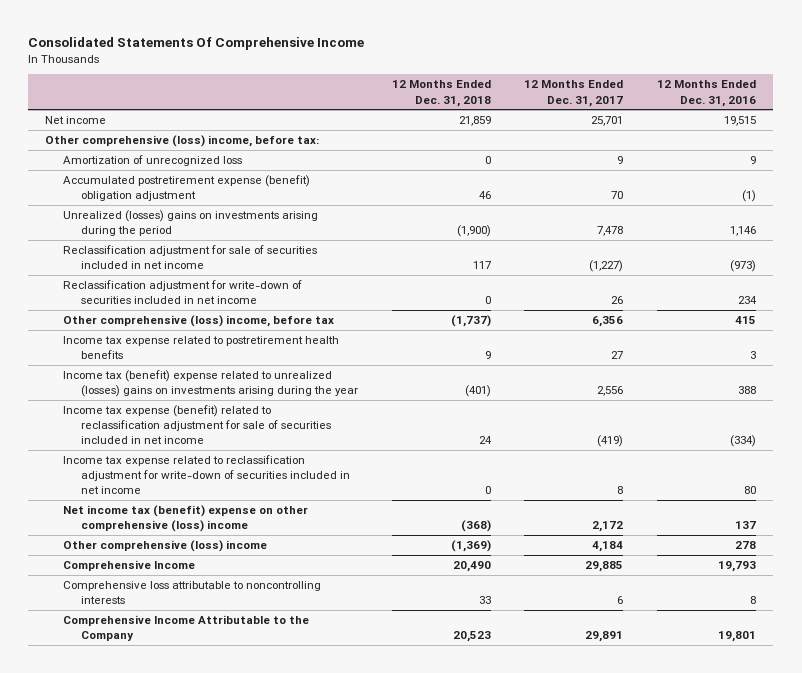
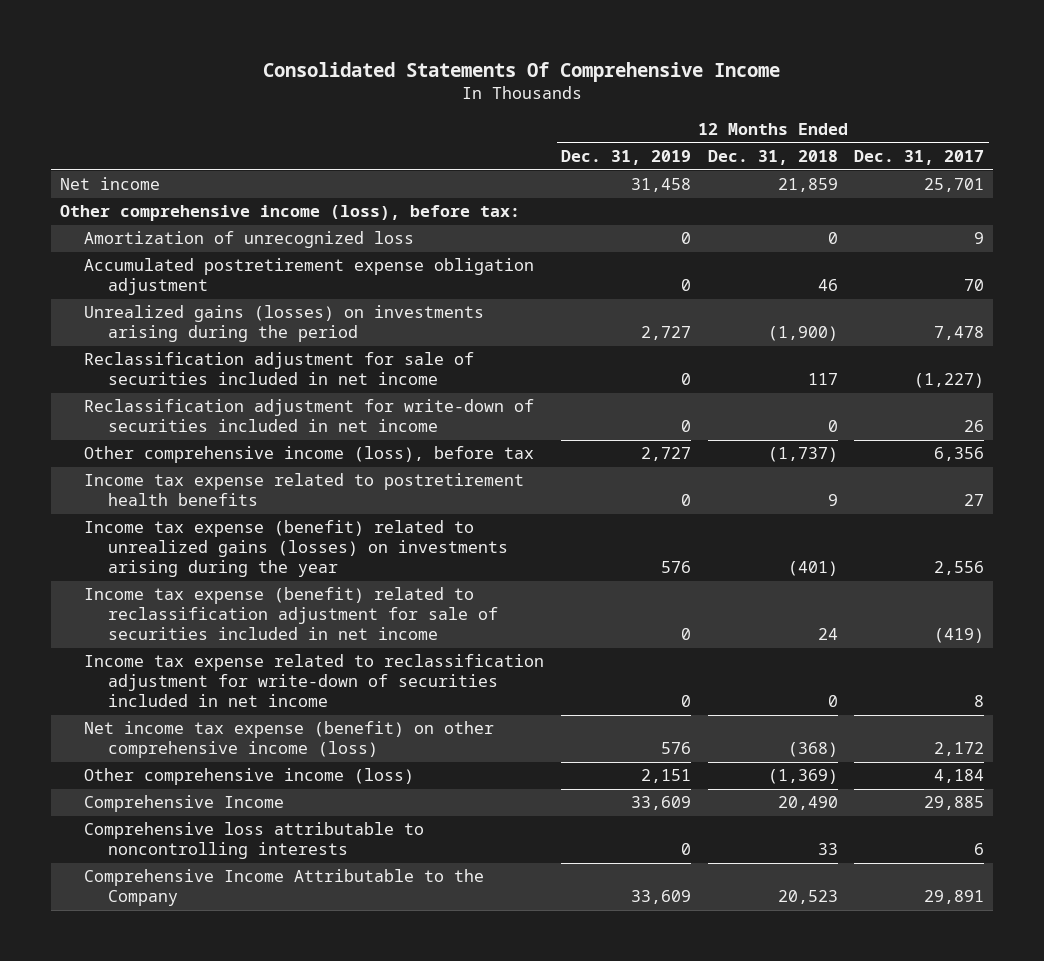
[657,80,757,107] 12 Months Ended Dec. 31, 2016 -> none
none -> [560,149,691,165] Dec. 31, 2019
[45,135,320,148] Other comprehensive (loss) income, before tax: -> [59,205,520,222] Other comprehensive income (loss), before tax:
[63,175,311,202] Accumulated postretirement expense (benefit) obligation adjustment -> [84,258,535,296] Accumulated postretirement expense obligation adjustment
[63,210,319,237] Unrealized (losses) gains on investments arising during the period -> [84,305,485,343] Unrealized gains (losses) on investments arising during the period
[63,315,335,328] Other comprehensive (loss) income, before tax -> [84,446,535,464] Other comprehensive income (loss), before tax
[63,370,358,398] Income tax (benefit) expense related to unrealized (losses) gains on investments arising during the year -> [84,520,509,578] Income tax expense (benefit) related to unrealized gains (losses) on investments arising during the year
[63,505,309,533] Net income tax (benefit) expense on other comprehensive (loss) income -> [84,721,495,759] Net income tax expense (benefit) on other comprehensive income (loss)
[63,540,268,553] Other comprehensive (loss) income -> [84,768,415,786] Other comprehensive income (loss)

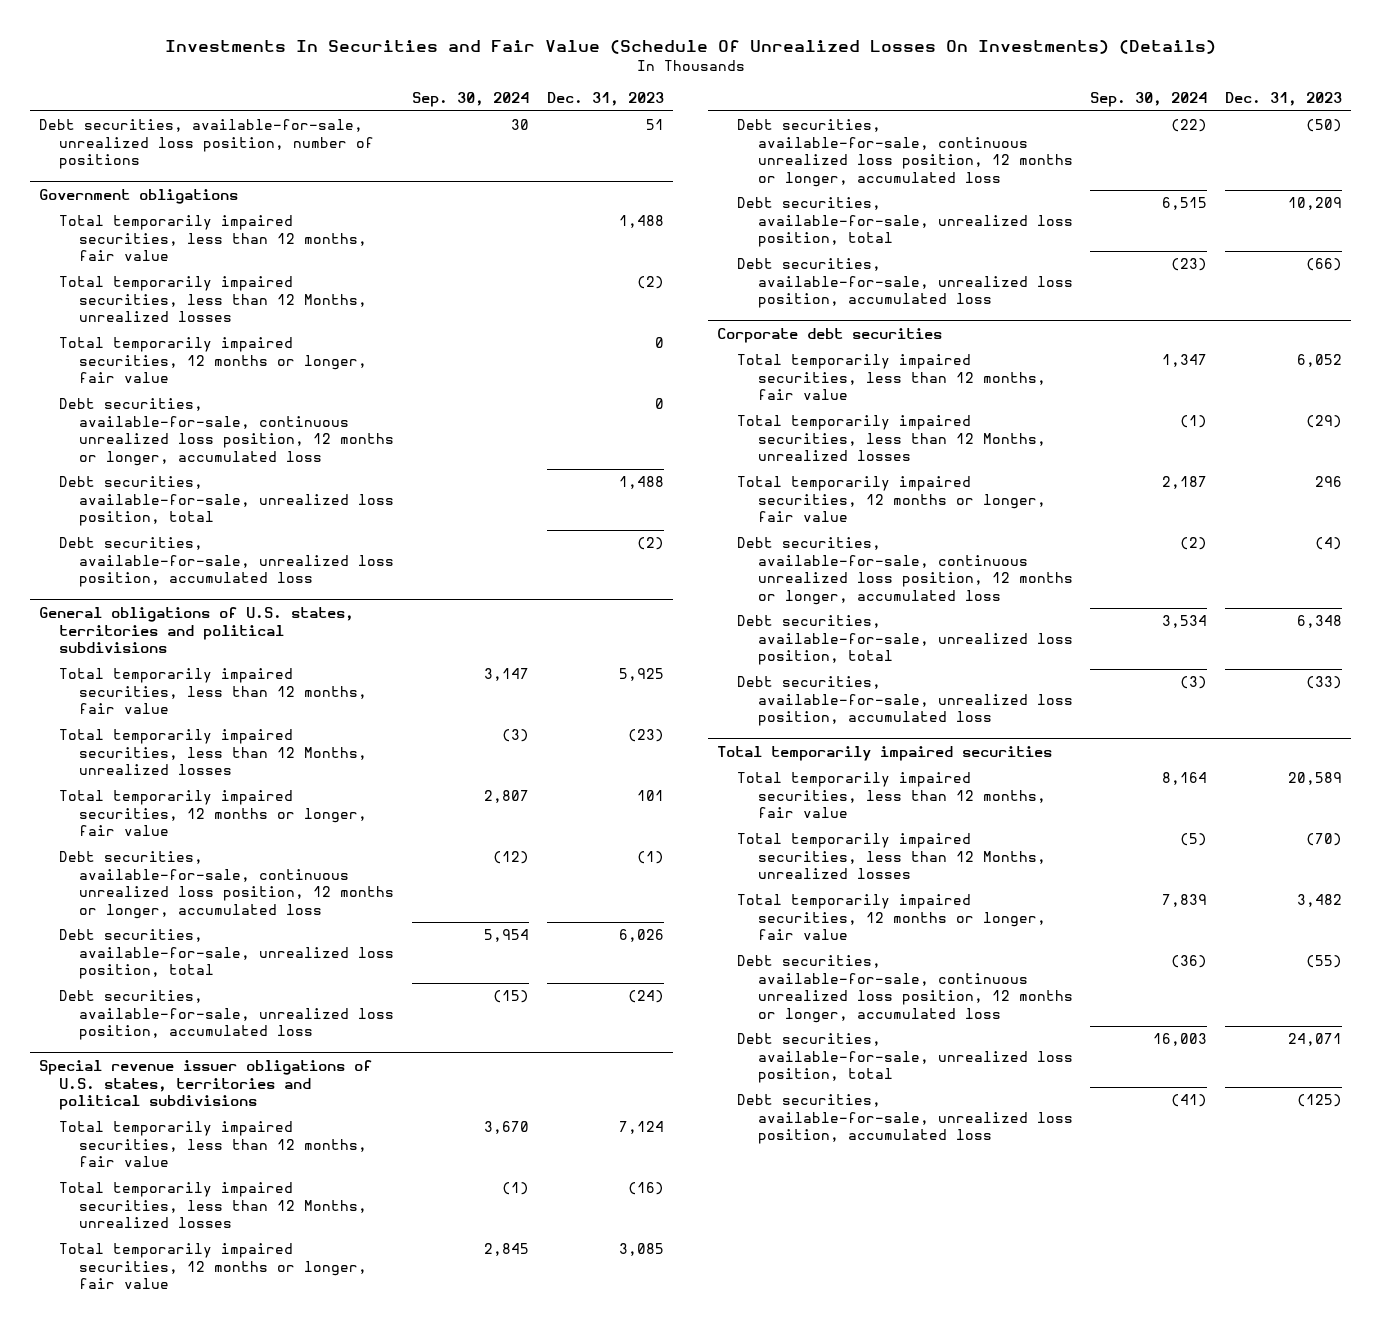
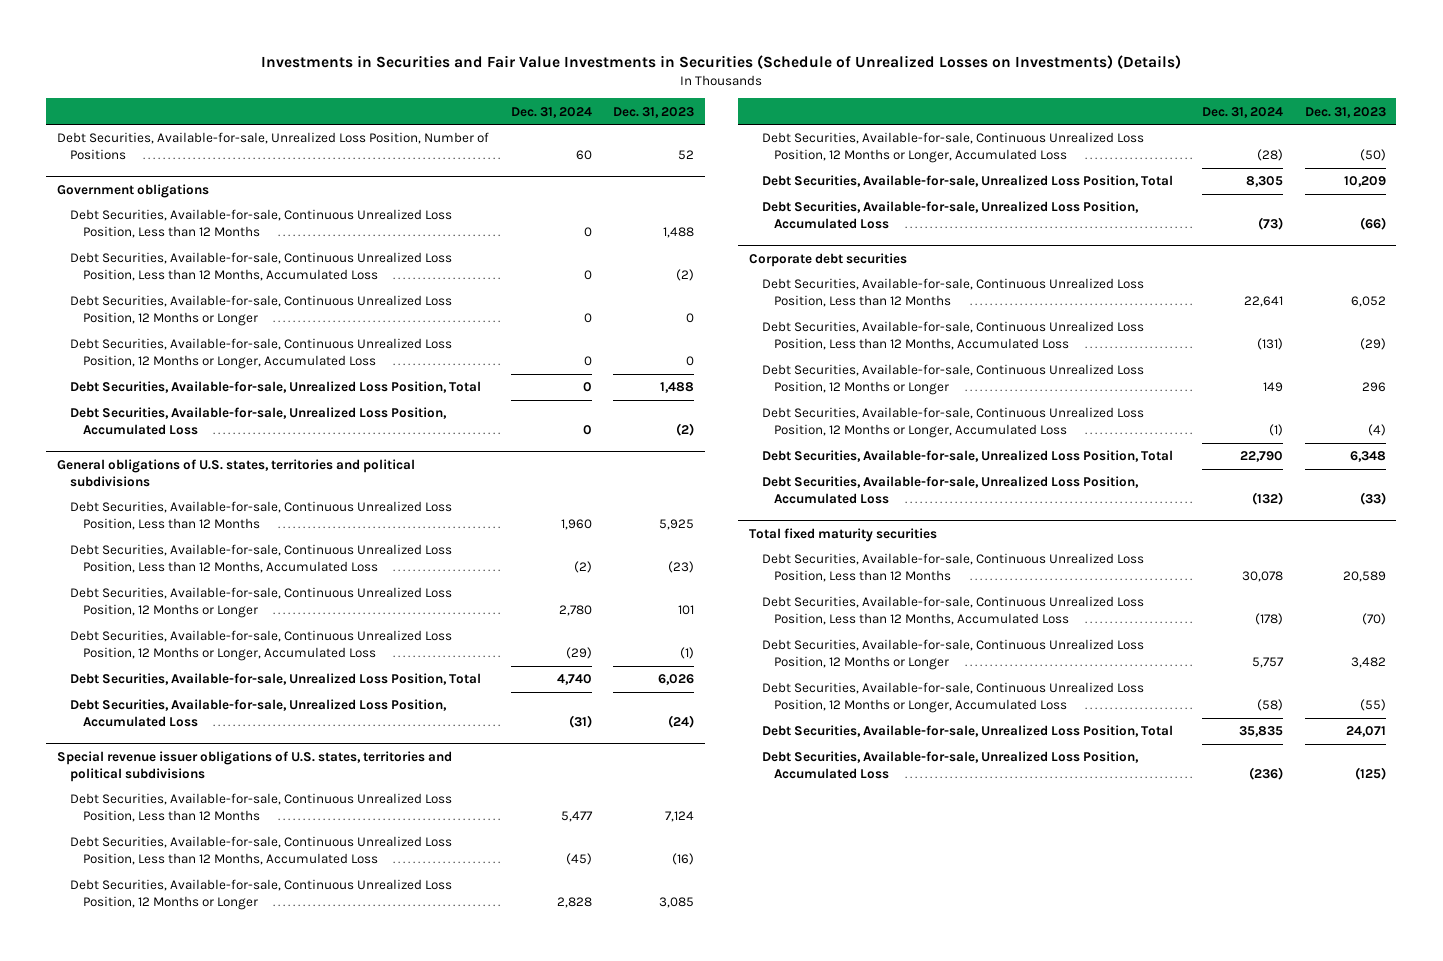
[164,39,1216,54] Investments In Securities and Fair Value (Schedule Of Unrealized Losses On Investments) (Details) -> [261,55,1182,70] Investments in Securities and Fair Value Investments in Securities (Schedule of Unrealized Losses on Investments) (Details)
[412,92,530,108] Sep. 30, 2024 -> none
none -> [510,106,592,118] Dec. 31, 2024
[38,119,375,170] Debt securities, available-for-sale, unrealized loss position, number of positions -> [57,132,490,161] Debt Securities, Available-for-sale, Unrealized Loss Position, Number of Positions
[646,119,665,131] 51 -> [678,150,695,161] 52
[59,215,368,262] Total temporarily impaired securities, less than 12 months, fair value -> [69,209,452,239] Debt Securities, Available-for-sale, Continuous Unrealized Loss Position, Less than 12 Months
[59,276,368,323] Total temporarily impaired securities, less than 12 Months, unrealized losses -> [69,252,452,282] Debt Securities, Available-for-sale, Continuous Unrealized Loss Position, Less than 12 Months, Accumulated Loss
[59,337,368,384] Total temporarily impaired securities, 12 months or longer, fair value -> [69,295,452,327] Debt Securities, Available-for-sale, Continuous Unrealized Loss Position, 12 Months or Longer
[59,398,395,466] Debt securities, available-for-sale, continuous unrealized loss position, 12 months or longer, accumulated loss -> [69,338,452,370] Debt Securities, Available-for-sale, Continuous Unrealized Loss Position, 12 Months or Longer, Accumulated Loss
[59,476,395,527] Debt securities, available-for-sale, unrealized loss position, total -> [69,381,481,394] Debt Securities, Available-for-sale, Unrealized Loss Position, Total
[59,537,395,588] Debt securities, available-for-sale, unrealized loss position, accumulated loss -> [69,407,447,436] Debt Securities, Available-for-sale, Unrealized Loss Position, Accumulated Loss
[59,668,368,715] Total temporarily impaired securities, less than 12 months, fair value -> [69,501,452,531] Debt Securities, Available-for-sale, Continuous Unrealized Loss Position, Less than 12 Months
[59,729,368,776] Total temporarily impaired securities, less than 12 Months, unrealized losses -> [69,544,452,574] Debt Securities, Available-for-sale, Continuous Unrealized Loss Position, Less than 12 Months, Accumulated Loss
[59,790,368,837] Total temporarily impaired securities, 12 months or longer, fair value -> [69,587,452,619] Debt Securities, Available-for-sale, Continuous Unrealized Loss Position, 12 Months or Longer
[59,851,395,919] Debt securities, available-for-sale, continuous unrealized loss position, 12 months or longer, accumulated loss -> [69,630,452,662] Debt Securities, Available-for-sale, Continuous Unrealized Loss Position, 12 Months or Longer, Accumulated Loss
[59,929,395,980] Debt securities, available-for-sale, unrealized loss position, total -> [69,673,481,686] Debt Securities, Available-for-sale, Unrealized Loss Position, Total
[59,990,395,1041] Debt securities, available-for-sale, unrealized loss position, accumulated loss -> [69,699,447,728] Debt Securities, Available-for-sale, Unrealized Loss Position, Accumulated Loss
[59,1121,368,1168] Total temporarily impaired securities, less than 12 months, fair value -> [69,793,452,823] Debt Securities, Available-for-sale, Continuous Unrealized Loss Position, Less than 12 Months
[59,1182,368,1229] Total temporarily impaired securities, less than 12 Months, unrealized losses -> [69,836,452,866] Debt Securities, Available-for-sale, Continuous Unrealized Loss Position, Less than 12 Months, Accumulated Loss
[59,1243,368,1290] Total temporarily impaired securities, 12 months or longer, fair value -> [69,879,452,911] Debt Securities, Available-for-sale, Continuous Unrealized Loss Position, 12 Months or Longer
[737,119,1073,187] Debt securities, available-for-sale, continuous unrealized loss position, 12 months or longer, accumulated loss -> [761,132,1144,164] Debt Securities, Available-for-sale, Continuous Unrealized Loss Position, 12 Months or Longer, Accumulated Loss
[737,197,1073,248] Debt securities, available-for-sale, unrealized loss position, total -> [761,175,1173,188] Debt Securities, Available-for-sale, Unrealized Loss Position, Total
[737,258,1073,309] Debt securities, available-for-sale, unrealized loss position, accumulated loss -> [761,201,1139,230] Debt Securities, Available-for-sale, Unrealized Loss Position, Accumulated Loss
[737,354,1046,401] Total temporarily impaired securities, less than 12 months, fair value -> [761,278,1144,308] Debt Securities, Available-for-sale, Continuous Unrealized Loss Position, Less than 12 Months
[737,415,1046,462] Total temporarily impaired securities, less than 12 Months, unrealized losses -> [761,321,1144,351] Debt Securities, Available-for-sale, Continuous Unrealized Loss Position, Less than 12 Months, Accumulated Loss
[737,476,1046,523] Total temporarily impaired securities, 12 months or longer, fair value -> [761,364,1144,396] Debt Securities, Available-for-sale, Continuous Unrealized Loss Position, 12 Months or Longer
[737,537,1073,605] Debt securities, available-for-sale, continuous unrealized loss position, 12 months or longer, accumulated loss -> [761,407,1144,439] Debt Securities, Available-for-sale, Continuous Unrealized Loss Position, 12 Months or Longer, Accumulated Loss
[737,615,1073,666] Debt securities, available-for-sale, unrealized loss position, total -> [761,450,1173,463] Debt Securities, Available-for-sale, Unrealized Loss Position, Total
[737,676,1073,727] Debt securities, available-for-sale, unrealized loss position, accumulated loss -> [761,476,1139,505] Debt Securities, Available-for-sale, Unrealized Loss Position, Accumulated Loss
[716,746,1052,762] Total temporarily impaired securities -> [748,527,937,542] Total fixed maturity securities
[737,772,1046,819] Total temporarily impaired securities, less than 12 months, fair value -> [761,553,1144,583] Debt Securities, Available-for-sale, Continuous Unrealized Loss Position, Less than 12 Months
[737,833,1046,880] Total temporarily impaired securities, less than 12 Months, unrealized losses -> [761,596,1144,626] Debt Securities, Available-for-sale, Continuous Unrealized Loss Position, Less than 12 Months, Accumulated Loss
[737,894,1046,941] Total temporarily impaired securities, 12 months or longer, fair value -> [761,639,1144,671] Debt Securities, Available-for-sale, Continuous Unrealized Loss Position, 12 Months or Longer
[737,955,1073,1023] Debt securities, available-for-sale, continuous unrealized loss position, 12 months or longer, accumulated loss -> [761,682,1144,714] Debt Securities, Available-for-sale, Continuous Unrealized Loss Position, 12 Months or Longer, Accumulated Loss
[737,1033,1073,1084] Debt securities, available-for-sale, unrealized loss position, total -> [761,725,1173,738] Debt Securities, Available-for-sale, Unrealized Loss Position, Total
[737,1094,1073,1145] Debt securities, available-for-sale, unrealized loss position, accumulated loss -> [761,751,1139,780] Debt Securities, Available-for-sale, Unrealized Loss Position, Accumulated Loss

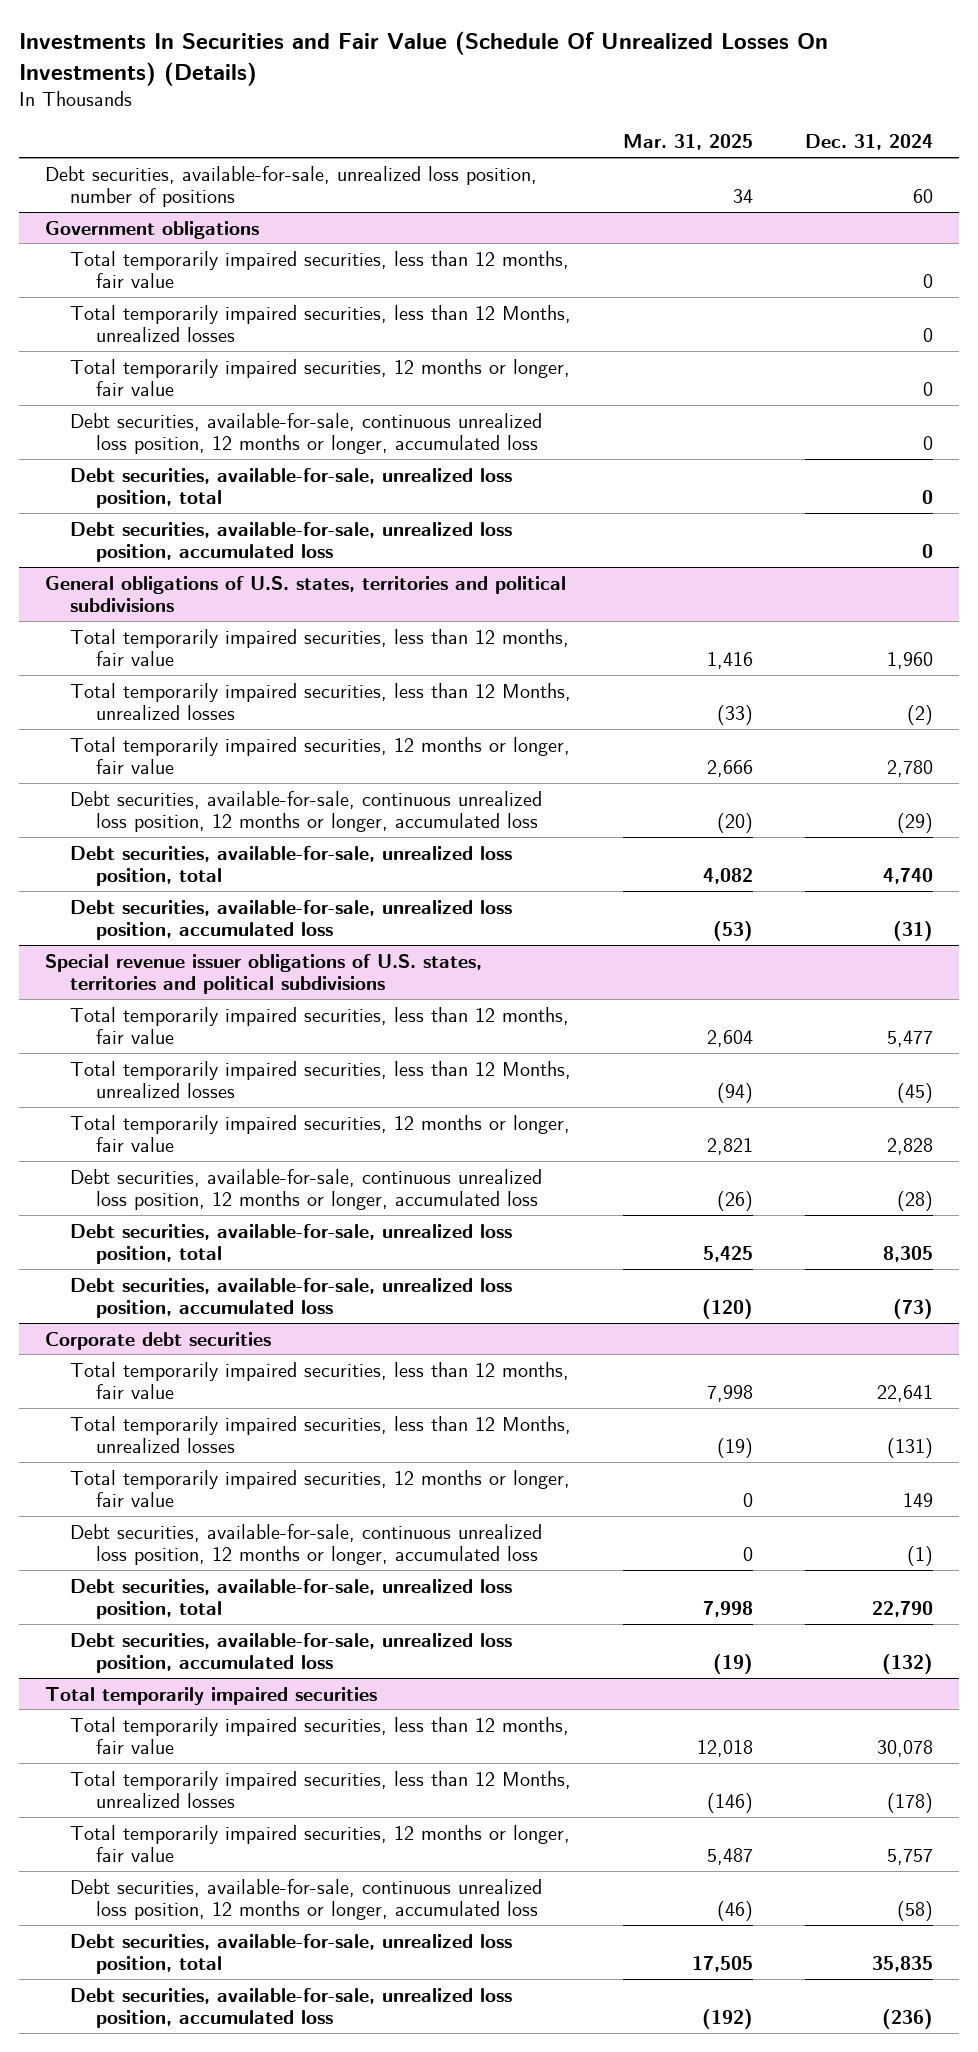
[261,55,1182,70] Investments in Securities and Fair Value Investments in Securities (Schedule of Unrealized Losses on Investments) (Details) -> [18,31,828,86] Investments In Securities and Fair Value (Schedule Of Unrealized Losses On Investments) (Details)
[613,106,695,118] Dec. 31, 2023 -> none
none -> [622,134,753,151] Mar. 31, 2025
[57,132,490,161] Debt Securities, Available-for-sale, Unrealized Loss Position, Number of Positions -> [44,165,537,208] Debt securities, available-for-sale, unrealized loss position, number of positions
[69,209,452,239] Debt Securities, Available-for-sale, Continuous Unrealized Loss Position, Less than 12 Months -> [70,250,570,289] Total temporarily impaired securities, less than 12 months, fair value
[69,252,452,282] Debt Securities, Available-for-sale, Continuous Unrealized Loss Position, Less than 12 Months, Accumulated Loss -> [70,304,572,343] Total temporarily impaired securities, less than 12 Months, unrealized losses
[69,295,452,327] Debt Securities, Available-for-sale, Continuous Unrealized Loss Position, 12 Months or Longer -> [70,358,571,397] Total temporarily impaired securities, 12 months or longer, fair value
[69,338,452,370] Debt Securities, Available-for-sale, Continuous Unrealized Loss Position, 12 Months or Longer, Accumulated Loss -> [70,412,543,455] Debt securities, available-for-sale, continuous unrealized loss position, 12 months or longer, accumulated loss
[69,381,481,394] Debt Securities, Available-for-sale, Unrealized Loss Position, Total -> [70,467,513,509] Debt securities, available-for-sale, unrealized loss position, total
[69,407,447,436] Debt Securities, Available-for-sale, Unrealized Loss Position, Accumulated Loss -> [70,521,513,563] Debt securities, available-for-sale, unrealized loss position, accumulated loss
[69,501,452,531] Debt Securities, Available-for-sale, Continuous Unrealized Loss Position, Less than 12 Months -> [70,628,570,667] Total temporarily impaired securities, less than 12 months, fair value
[69,544,452,574] Debt Securities, Available-for-sale, Continuous Unrealized Loss Position, Less than 12 Months, Accumulated Loss -> [70,682,572,721] Total temporarily impaired securities, less than 12 Months, unrealized losses
[69,587,452,619] Debt Securities, Available-for-sale, Continuous Unrealized Loss Position, 12 Months or Longer -> [70,736,571,775] Total temporarily impaired securities, 12 months or longer, fair value
[69,630,452,662] Debt Securities, Available-for-sale, Continuous Unrealized Loss Position, 12 Months or Longer, Accumulated Loss -> [70,790,543,833] Debt securities, available-for-sale, continuous unrealized loss position, 12 months or longer, accumulated loss
[69,673,481,686] Debt Securities, Available-for-sale, Unrealized Loss Position, Total -> [70,845,513,887] Debt securities, available-for-sale, unrealized loss position, total
[69,699,447,728] Debt Securities, Available-for-sale, Unrealized Loss Position, Accumulated Loss -> [70,899,513,941] Debt securities, available-for-sale, unrealized loss position, accumulated loss
[69,793,452,823] Debt Securities, Available-for-sale, Continuous Unrealized Loss Position, Less than 12 Months -> [70,1006,570,1045] Total temporarily impaired securities, less than 12 months, fair value
[69,836,452,866] Debt Securities, Available-for-sale, Continuous Unrealized Loss Position, Less than 12 Months, Accumulated Loss -> [70,1060,572,1099] Total temporarily impaired securities, less than 12 Months, unrealized losses
[69,879,452,911] Debt Securities, Available-for-sale, Continuous Unrealized Loss Position, 12 Months or Longer -> [70,1114,571,1153] Total temporarily impaired securities, 12 months or longer, fair value
[761,132,1144,164] Debt Securities, Available-for-sale, Continuous Unrealized Loss Position, 12 Months or Longer, Accumulated Loss -> [70,1168,543,1211] Debt securities, available-for-sale, continuous unrealized loss position, 12 months or longer, accumulated loss
[761,175,1173,188] Debt Securities, Available-for-sale, Unrealized Loss Position, Total -> [70,1223,513,1265] Debt securities, available-for-sale, unrealized loss position, total
[761,201,1139,230] Debt Securities, Available-for-sale, Unrealized Loss Position, Accumulated Loss -> [70,1277,513,1319] Debt securities, available-for-sale, unrealized loss position, accumulated loss
[761,278,1144,308] Debt Securities, Available-for-sale, Continuous Unrealized Loss Position, Less than 12 Months -> [70,1361,570,1400] Total temporarily impaired securities, less than 12 months, fair value
[761,321,1144,351] Debt Securities, Available-for-sale, Continuous Unrealized Loss Position, Less than 12 Months, Accumulated Loss -> [70,1415,572,1454] Total temporarily impaired securities, less than 12 Months, unrealized losses
[761,364,1144,396] Debt Securities, Available-for-sale, Continuous Unrealized Loss Position, 12 Months or Longer -> [70,1469,571,1508] Total temporarily impaired securities, 12 months or longer, fair value
[761,407,1144,439] Debt Securities, Available-for-sale, Continuous Unrealized Loss Position, 12 Months or Longer, Accumulated Loss -> [70,1523,543,1566] Debt securities, available-for-sale, continuous unrealized loss position, 12 months or longer, accumulated loss
[761,450,1173,463] Debt Securities, Available-for-sale, Unrealized Loss Position, Total -> [70,1578,513,1620] Debt securities, available-for-sale, unrealized loss position, total
[761,476,1139,505] Debt Securities, Available-for-sale, Unrealized Loss Position, Accumulated Loss -> [70,1632,513,1674] Debt securities, available-for-sale, unrealized loss position, accumulated loss
[748,527,937,542] Total fixed maturity securities -> [44,1686,377,1705] Total temporarily impaired securities
[761,553,1144,583] Debt Securities, Available-for-sale, Continuous Unrealized Loss Position, Less than 12 Months -> [70,1716,570,1755] Total temporarily impaired securities, less than 12 months, fair value
[761,596,1144,626] Debt Securities, Available-for-sale, Continuous Unrealized Loss Position, Less than 12 Months, Accumulated Loss -> [70,1770,572,1809] Total temporarily impaired securities, less than 12 Months, unrealized losses
[761,639,1144,671] Debt Securities, Available-for-sale, Continuous Unrealized Loss Position, 12 Months or Longer -> [70,1824,571,1863] Total temporarily impaired securities, 12 months or longer, fair value
[761,682,1144,714] Debt Securities, Available-for-sale, Continuous Unrealized Loss Position, 12 Months or Longer, Accumulated Loss -> [70,1878,543,1921] Debt securities, available-for-sale, continuous unrealized loss position, 12 months or longer, accumulated loss
[761,725,1173,738] Debt Securities, Available-for-sale, Unrealized Loss Position, Total -> [70,1933,513,1975] Debt securities, available-for-sale, unrealized loss position, total
[761,751,1139,780] Debt Securities, Available-for-sale, Unrealized Loss Position, Accumulated Loss -> [70,1987,513,2029] Debt securities, available-for-sale, unrealized loss position, accumulated loss

